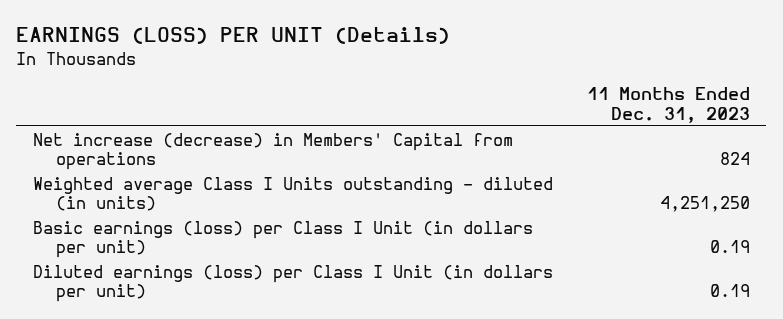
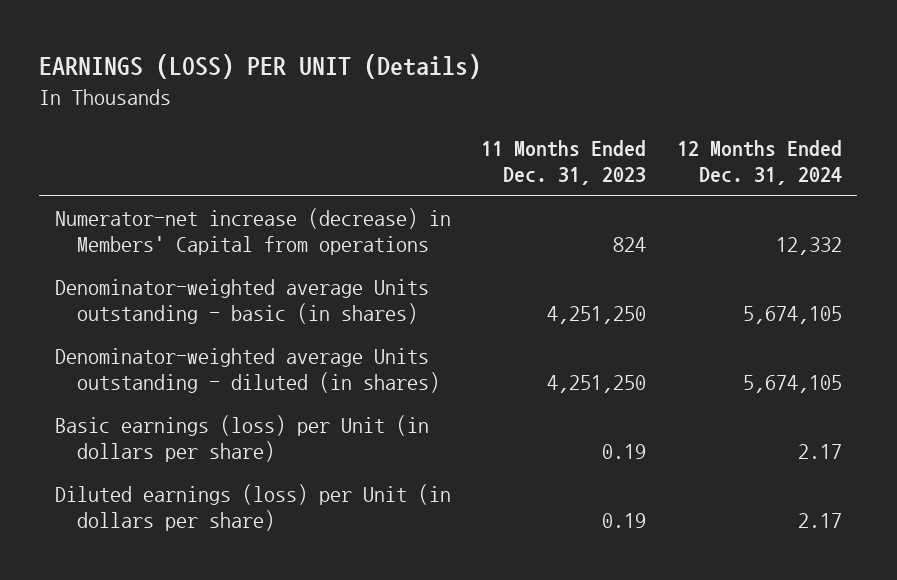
none -> [676,139,842,186] 12 Months Ended Dec. 31, 2024
[32,132,513,171] Net increase (decrease) in Members' Capital from operations -> [54,207,451,255] Numerator-net increase (decrease) in Members' Capital from operations
none -> [54,278,429,324] Denominator-weighted average Units outstanding - basic (in shares)
[32,176,553,212] Weighted average Class I Units outstanding - diluted (in units) -> [54,347,440,393] Denominator-weighted average Units outstanding - diluted (in shares)
[32,220,533,259] Basic earnings (loss) per Class I Unit (in dollars per unit) -> [54,414,429,462] Basic earnings (loss) per Unit (in dollars per share)
[32,264,553,303] Diluted earnings (loss) per Class I Unit (in dollars per unit) -> [54,483,451,531] Diluted earnings (loss) per Unit (in dollars per share)

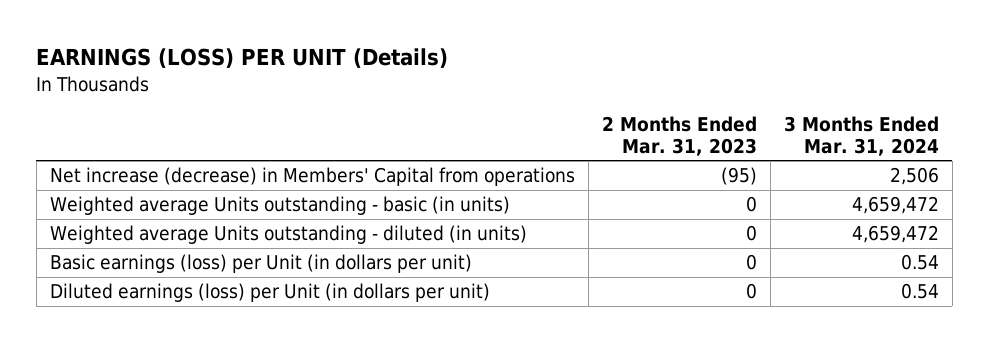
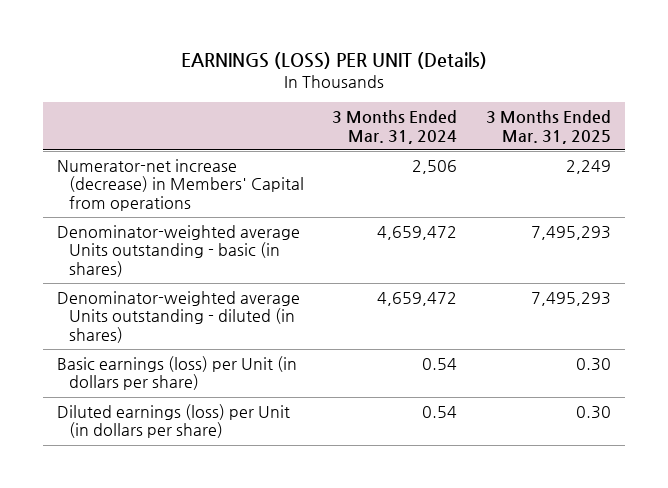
[601,115,757,156] 2 Months Ended Mar. 31, 2023 -> none
none -> [485,110,611,144] 3 Months Ended Mar. 31, 2025
[49,167,575,187] Net increase (decrease) in Members' Capital from operations -> [56,158,304,211] Numerator-net increase (decrease) in Members' Capital from operations
[49,196,510,216] Weighted average Units outstanding - basic (in units) -> [56,224,300,277] Denominator-weighted average Units outstanding - basic (in shares)
[49,225,527,245] Weighted average Units outstanding - diluted (in units) -> [56,290,300,343] Denominator-weighted average Units outstanding - diluted (in shares)
[49,254,472,274] Basic earnings (loss) per Unit (in dollars per unit) -> [56,355,297,391] Basic earnings (loss) per Unit (in dollars per share)
[49,283,490,303] Diluted earnings (loss) per Unit (in dollars per unit) -> [56,403,290,439] Diluted earnings (loss) per Unit (in dollars per share)

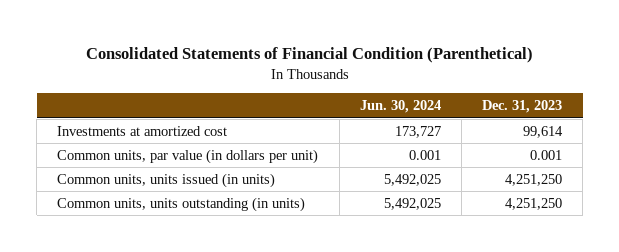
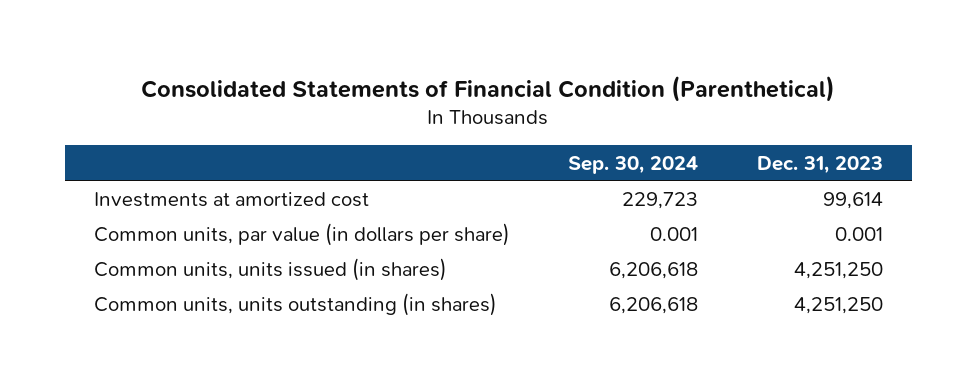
[359,100,441,114] Jun. 30, 2024 -> none
none -> [568,155,699,174] Sep. 30, 2024
[57,148,319,164] Common units, par value (in dollars per unit) -> [93,222,510,246] Common units, par value (in dollars per share)
[57,172,276,188] Common units, units issued (in units) -> [93,257,447,281] Common units, units issued (in shares)
[57,196,306,212] Common units, units outstanding (in units) -> [93,292,497,316] Common units, units outstanding (in shares)

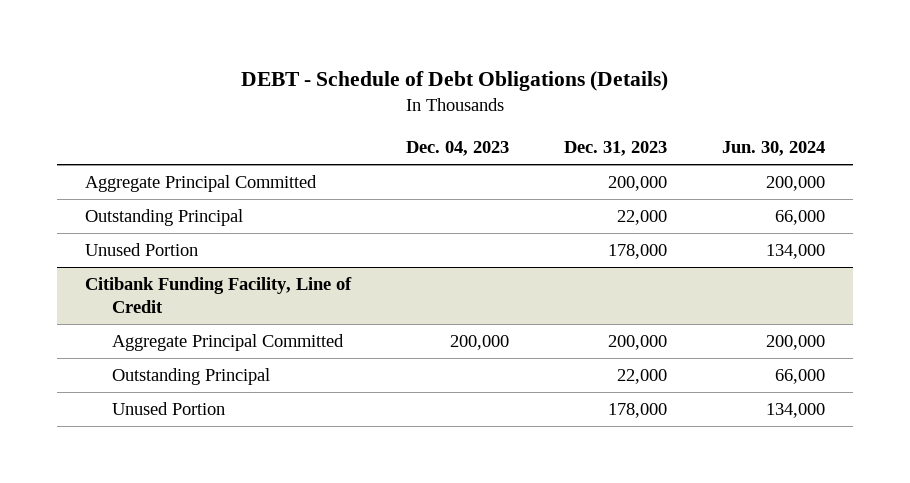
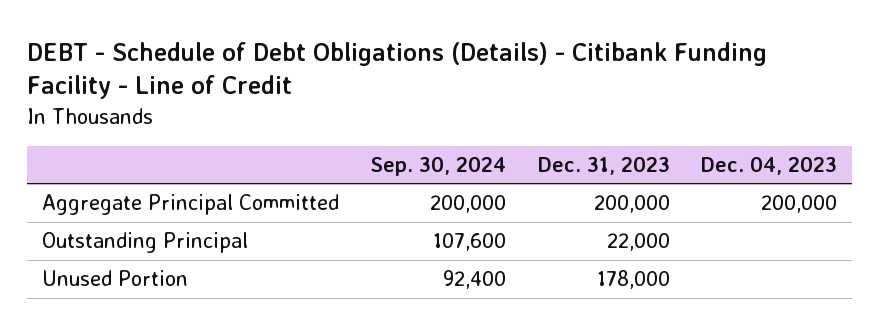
[240,71,668,92] DEBT - Schedule of Debt Obligations (Details) -> [26,41,767,100] DEBT - Schedule of Debt Obligations (Details) - Citibank Funding Facility - Line of Credit
[722,141,826,157] Jun. 30, 2024 -> none
none -> [370,155,507,176] Sep. 30, 2024
[84,175,317,193] Aggregate Principal Committed -> none
[84,209,243,227] Outstanding Principal -> none
[84,243,198,257] Unused Portion -> none
[84,277,352,314] Citibank Funding Facility, Line of Credit -> none

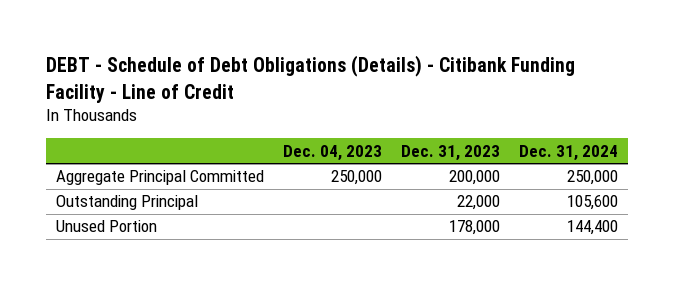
[370,155,507,176] Sep. 30, 2024 -> none
none -> [518,144,618,161] Dec. 31, 2024
[760,195,837,214] 200,000 -> [330,170,382,186] 250,000

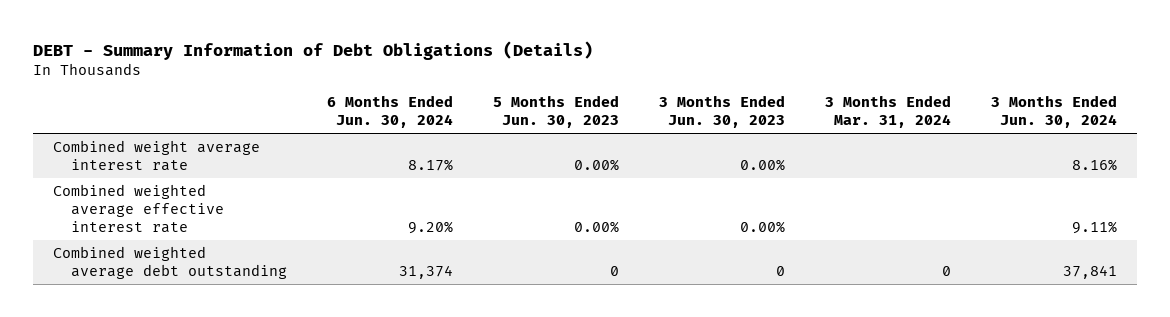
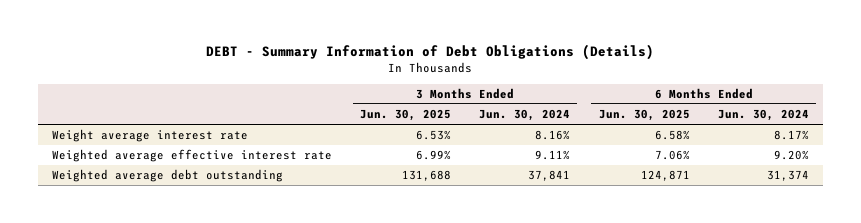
[492,95,619,129] 5 Months Ended Jun. 30, 2023 -> none
[658,95,785,129] 3 Months Ended Jun. 30, 2023 -> none
[824,95,951,129] 3 Months Ended Mar. 31, 2024 -> none
none -> [360,109,452,122] Jun. 30, 2025
none -> [598,109,690,122] Jun. 30, 2025
[53,140,261,172] Combined weight average interest rate -> [52,129,249,143] Weight average interest rate
[53,184,225,233] Combined weighted average effective interest rate -> [52,149,333,163] Weighted average effective interest rate
[53,246,288,280] Combined weighted average debt outstanding -> [52,169,284,183] Weighted average debt outstanding

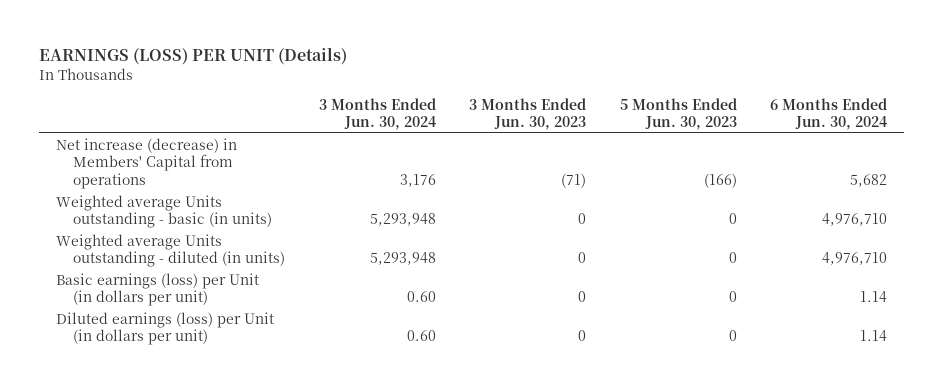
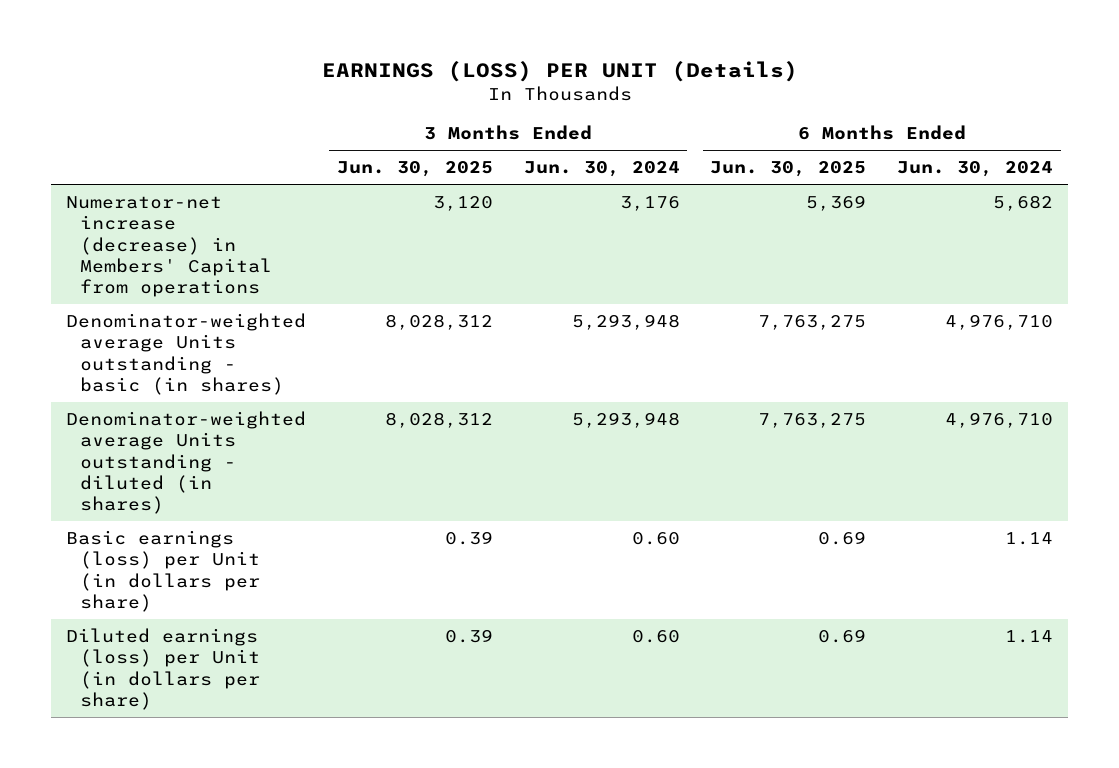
[469,97,587,131] 3 Months Ended Jun. 30, 2023 -> none
[619,97,737,131] 5 Months Ended Jun. 30, 2023 -> none
none -> [336,161,493,178] Jun. 30, 2025
none -> [710,161,867,178] Jun. 30, 2025
[55,137,237,189] Net increase (decrease) in Members' Capital from operations -> [66,195,273,298] Numerator-net increase (decrease) in Members' Capital from operations
[55,194,273,229] Weighted average Units outstanding - basic (in units) -> [66,312,307,395] Denominator-weighted average Units outstanding - basic (in shares)
[55,233,286,268] Weighted average Units outstanding - diluted (in units) -> [66,410,307,515] Denominator-weighted average Units outstanding - diluted (in shares)
[55,272,259,307] Basic earnings (loss) per Unit (in dollars per unit) -> [66,529,261,612] Basic earnings (loss) per Unit (in dollars per share)
[55,311,274,346] Diluted earnings (loss) per Unit (in dollars per unit) -> [66,627,261,710] Diluted earnings (loss) per Unit (in dollars per share)

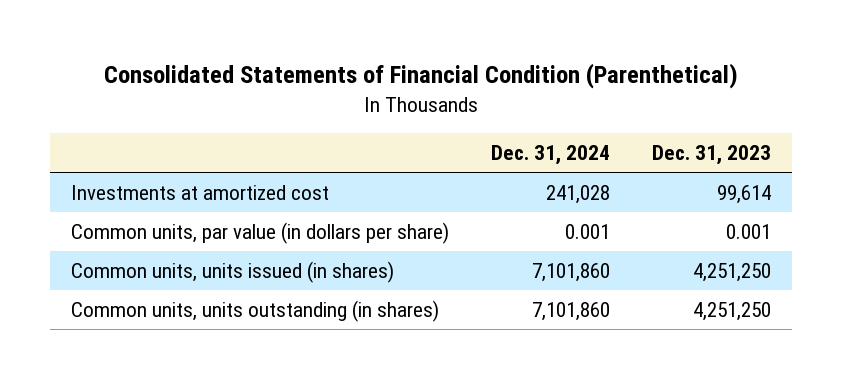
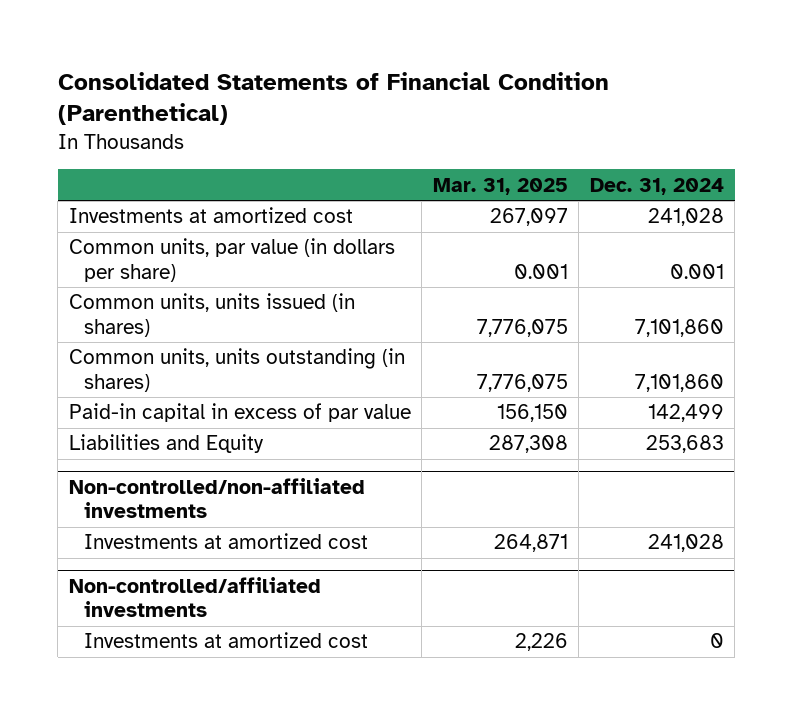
[651,145,771,166] Dec. 31, 2023 -> none
none -> [432,177,568,195] Mar. 31, 2025
none -> [68,403,411,423] Paid-in capital in excess of par value
none -> [68,434,264,454] Liabilities and Equity
none -> [68,477,365,519] Non-controlled/non-affiliated investments
none -> [84,533,369,550] Investments at amortized cost
none -> [68,576,321,618] Non-controlled/affiliated investments
none -> [84,632,369,649] Investments at amortized cost

